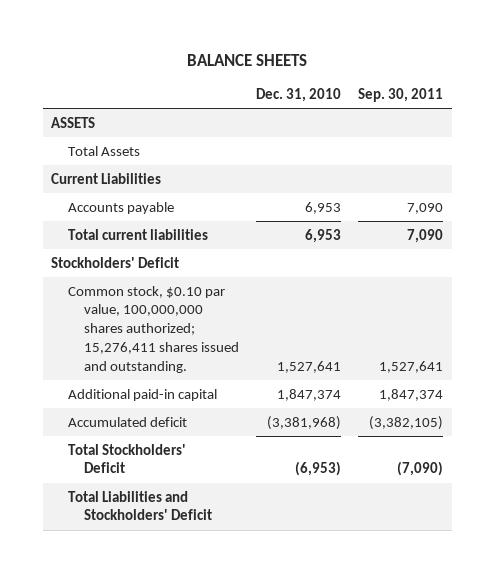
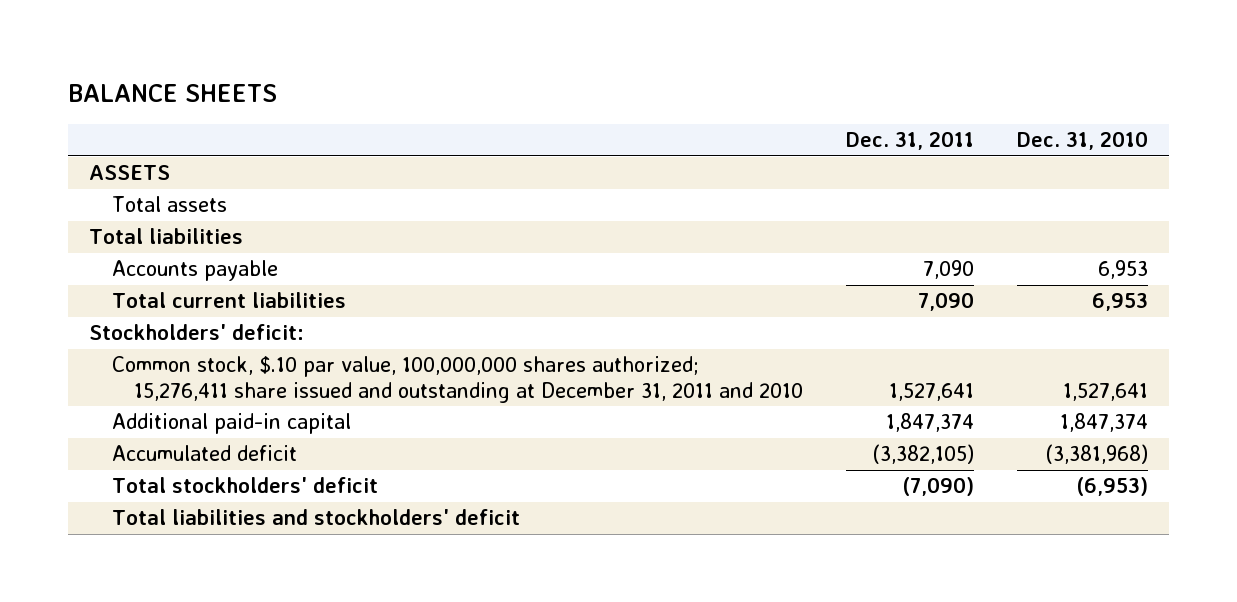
[358,88,444,103] Sep. 30, 2011 -> none
none -> [845,131,974,151] Dec. 31, 2011
[67,145,140,156] Total Assets -> [111,196,227,213] Total assets
[51,172,162,184] Current Liabilities -> [89,228,244,245] Total liabilities
[51,256,180,268] Stockholders' Deficit -> [89,324,305,341] Stockholders' deficit:
[67,285,240,373] Common stock, $0.10 par value, 100,000,000 shares authorized; 15,276,411 shares issued and outstanding. -> [111,356,804,403] Common stock, $.10 par value, 100,000,000 shares authorized; 15,276,411 share issued and outstanding at December 31, 2011 and 2010
[67,443,186,474] Total Stockholders' Deficit -> [111,477,378,494] Total stockholders' deficit
[67,490,213,521] Total Liabilities and Stockholders' Deficit -> [111,509,520,526] Total liabilities and stockholders' deficit

